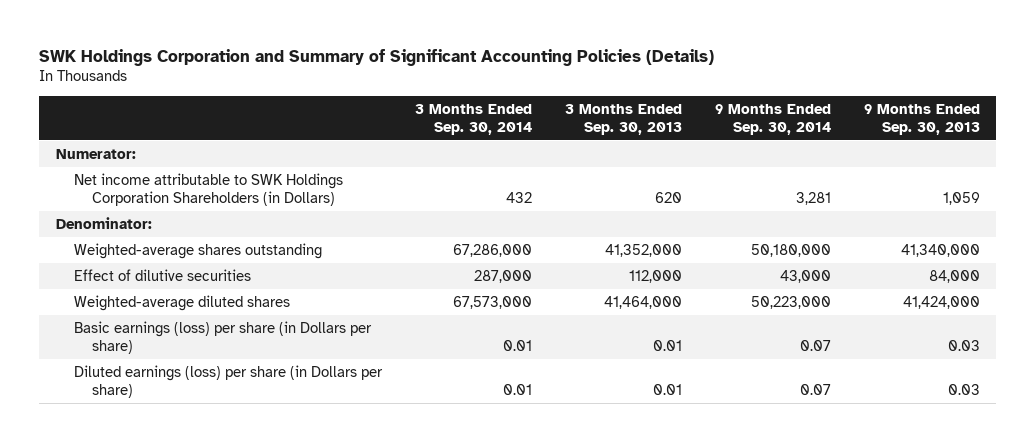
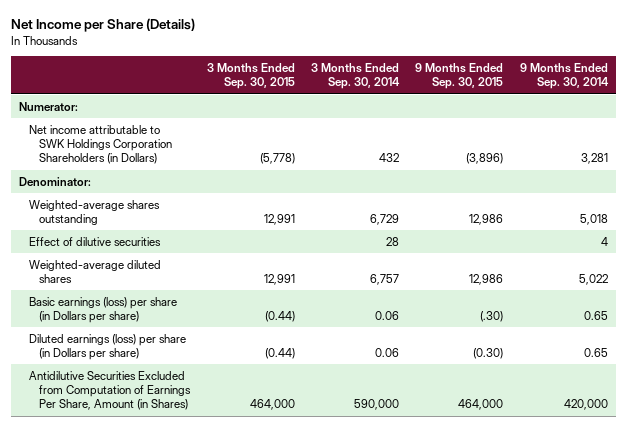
[39,48,715,66] SWK Holdings Corporation and Summary of Significant Accounting Policies (Details) -> [11,18,196,33] Net Income per Share (Details)
[564,103,682,135] 3 Months Ended Sep. 30, 2013 -> none
[863,103,980,135] 9 Months Ended Sep. 30, 2013 -> none
none -> [206,63,295,90] 3 Months Ended Sep. 30, 2015
none -> [415,63,504,90] 9 Months Ended Sep. 30, 2015
[452,244,532,258] 67,286,000 -> [369,214,399,226] 6,729
[750,244,831,258] 50,180,000 -> [579,214,608,226] 5,018
[473,270,532,284] 287,000 -> [385,236,399,246] 28
[779,270,831,284] 43,000 -> [600,236,608,246] 4
[452,296,532,310] 67,573,000 -> [369,274,399,286] 6,757
[750,296,831,310] 50,223,000 -> [578,274,608,286] 5,022
[502,340,532,352] 0.01 -> [374,311,399,321] 0.06
[799,340,831,352] 0.07 -> [583,311,608,321] 0.65
[502,384,532,396] 0.01 -> [374,348,399,358] 0.06
[799,384,831,396] 0.07 -> [583,348,608,358] 0.65
none -> [29,370,192,411] Antidilutive Securities Excluded from Computation of Earnings Per Share, Amount (in Shares)

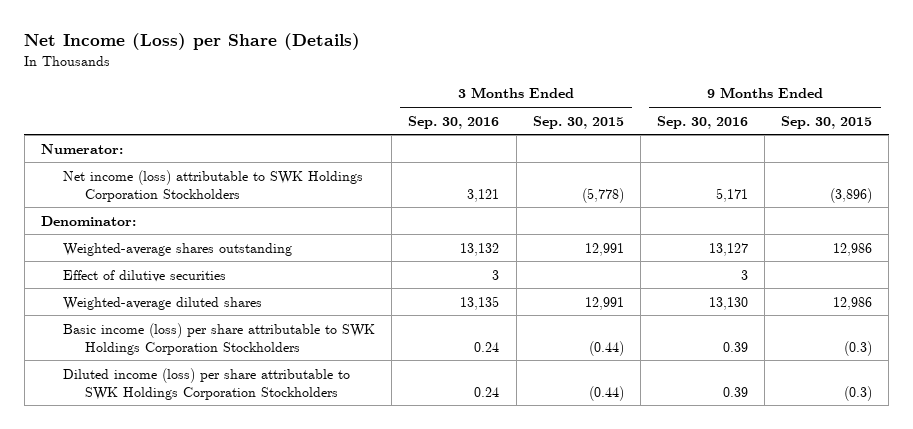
[11,18,196,33] Net Income per Share (Details) -> [24,33,361,51] Net Income (Loss) per Share (Details)
[310,63,400,90] 3 Months Ended Sep. 30, 2014 -> none
[519,63,609,90] 9 Months Ended Sep. 30, 2014 -> none
none -> [408,115,500,129] Sep. 30, 2016
none -> [657,115,749,129] Sep. 30, 2016
[29,124,173,165] Net income attributable to SWK Holdings Corporation Shareholders (in Dollars) -> [63,169,364,202] Net income (loss) attributable to SWK Holdings Corporation Stockholders
[29,370,192,411] Antidilutive Securities Excluded from Computation of Earnings Per Share, Amount (in Shares) -> none
[29,296,178,324] Basic earnings (loss) per share (in Dollars per share) -> [63,322,376,355] Basic income (loss) per share attributable to SWK Holdings Corporation Stockholders
[480,311,504,323] (.30) -> [844,340,873,356] (0.3)
[29,333,187,361] Diluted earnings (loss) per share (in Dollars per share) -> [63,367,351,400] Diluted income (loss) per share attributable to SWK Holdings Corporation Stockholders
[473,348,504,360] (0.30) -> [844,385,873,401] (0.3)

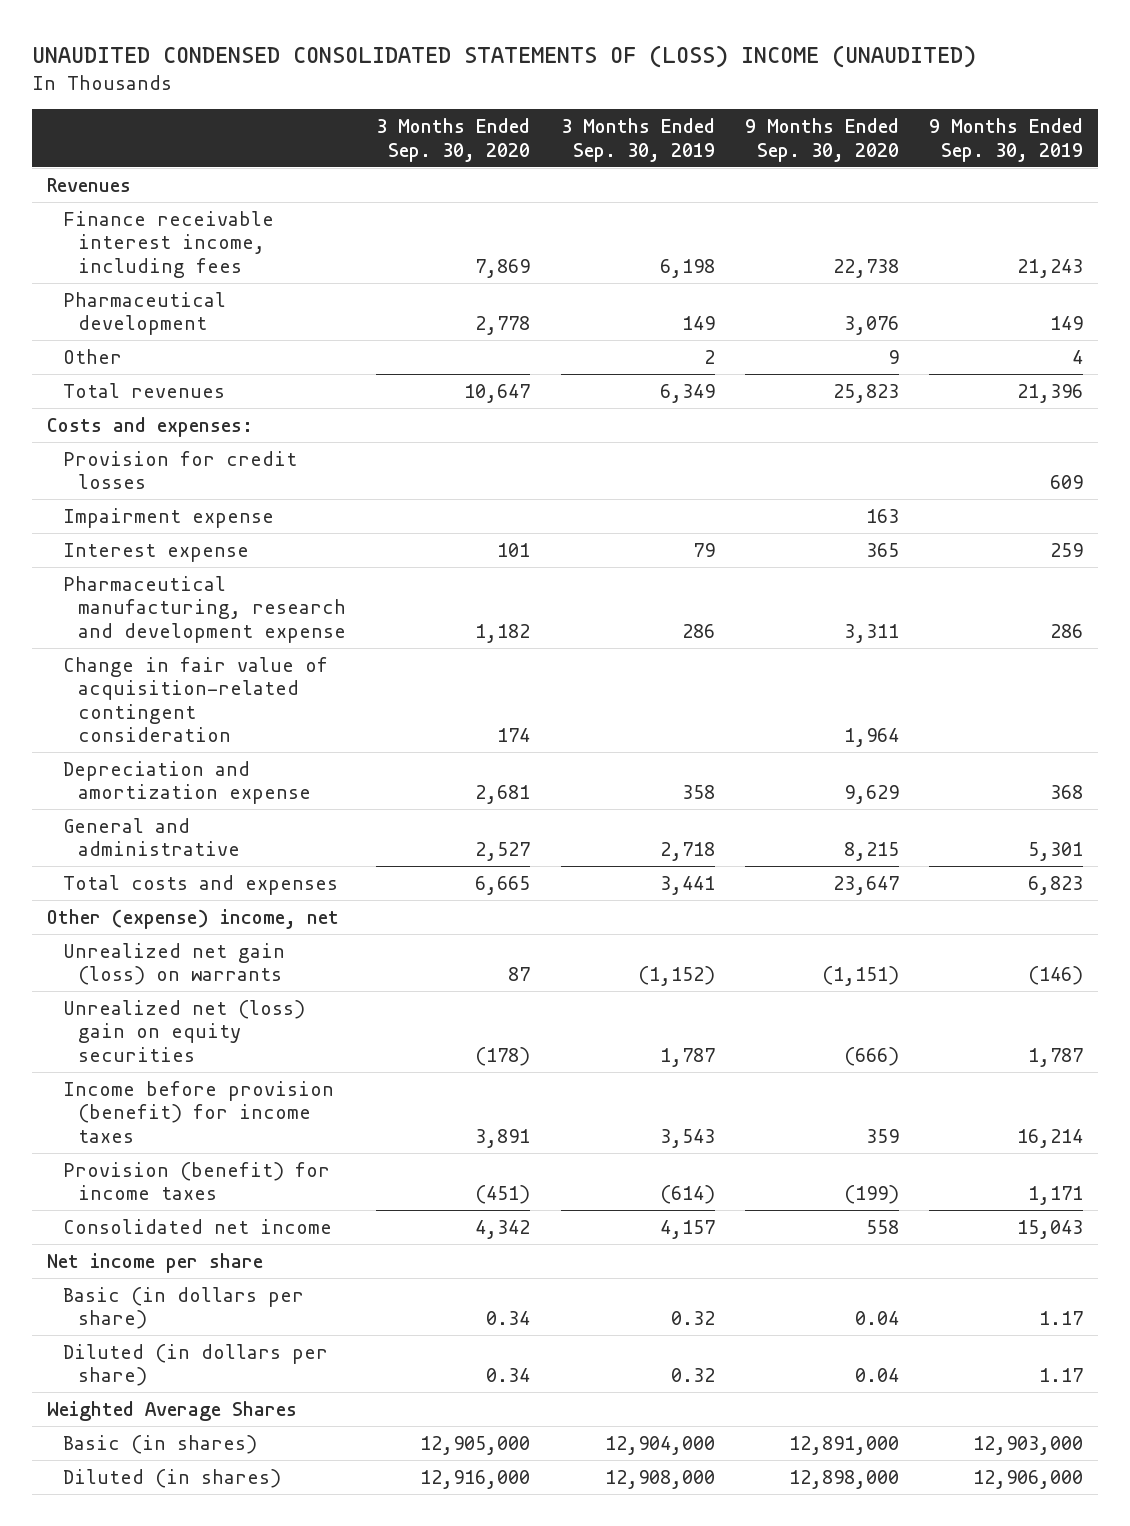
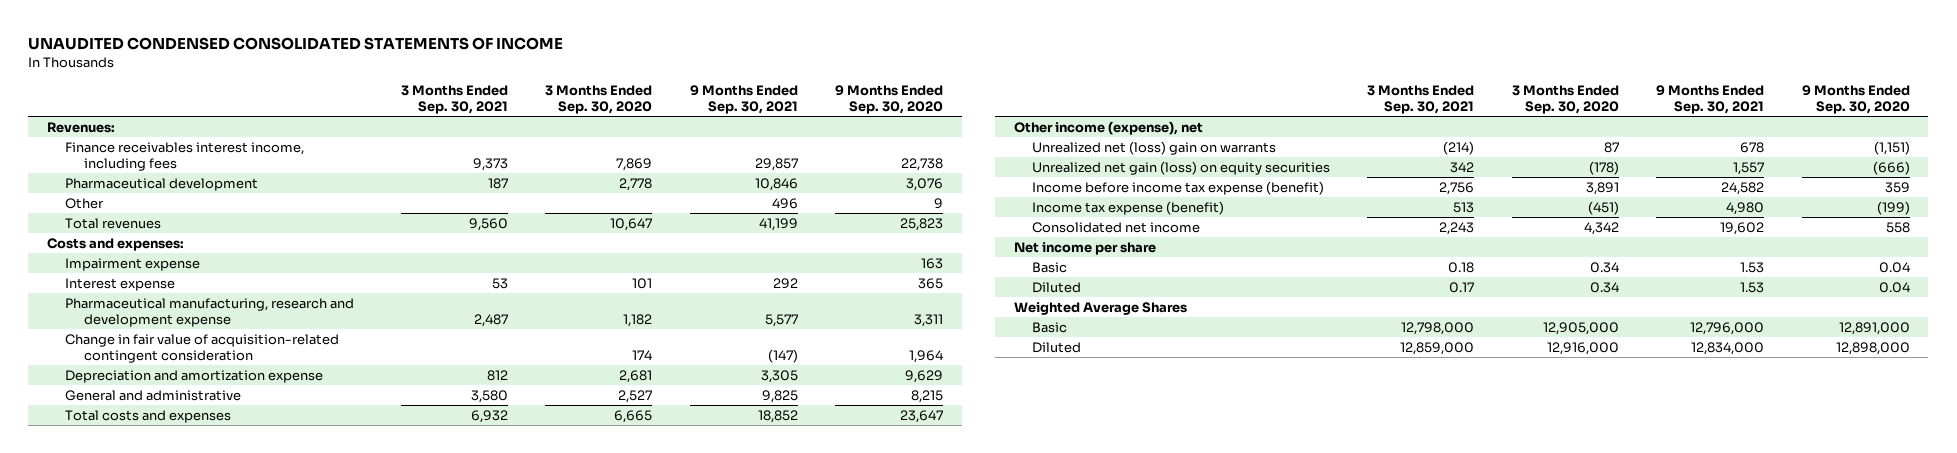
[31,44,976,68] UNAUDITED CONDENSED CONSOLIDATED STATEMENTS OF (LOSS) INCOME (UNAUDITED) -> [28,36,564,50] UNAUDITED CONDENSED CONSOLIDATED STATEMENTS OF INCOME
[560,118,715,162] 3 Months Ended Sep. 30, 2019 -> none
[928,118,1083,162] 9 Months Ended Sep. 30, 2019 -> none
none -> [400,84,508,114] 3 Months Ended Sep. 30, 2021
none -> [689,84,798,114] 9 Months Ended Sep. 30, 2021
[46,177,131,192] Revenues -> [47,121,116,133] Revenues:
[62,210,274,278] Finance receivable interest income, including fees -> [65,141,305,171] Finance receivables interest income, including fees
[62,450,297,490] Provision for credit losses -> none
[46,908,339,929] Other (expense) income, net -> [1013,120,1203,135] Other income (expense), net
[62,942,285,986] Unrealized net gain (loss) on warrants -> [1032,140,1277,155] Unrealized net (loss) gain on warrants
[62,999,305,1062] Unrealized net (loss) gain on equity securities -> [1032,160,1331,175] Unrealized net gain (loss) on equity securities
[62,1080,334,1143] Income before provision (benefit) for income taxes -> [1032,180,1325,195] Income before income tax expense (benefit)
[62,1161,330,1201] Provision (benefit) for income taxes -> [1032,200,1225,215] Income tax expense (benefit)
[62,1286,304,1330] Basic (in dollars per share) -> [1032,261,1068,273] Basic
[62,1343,328,1387] Diluted (in dollars per share) -> [1032,281,1082,293] Diluted
[62,1434,257,1454] Basic (in shares) -> [1032,321,1068,333] Basic
[62,1468,281,1488] Diluted (in shares) -> [1032,341,1082,353] Diluted

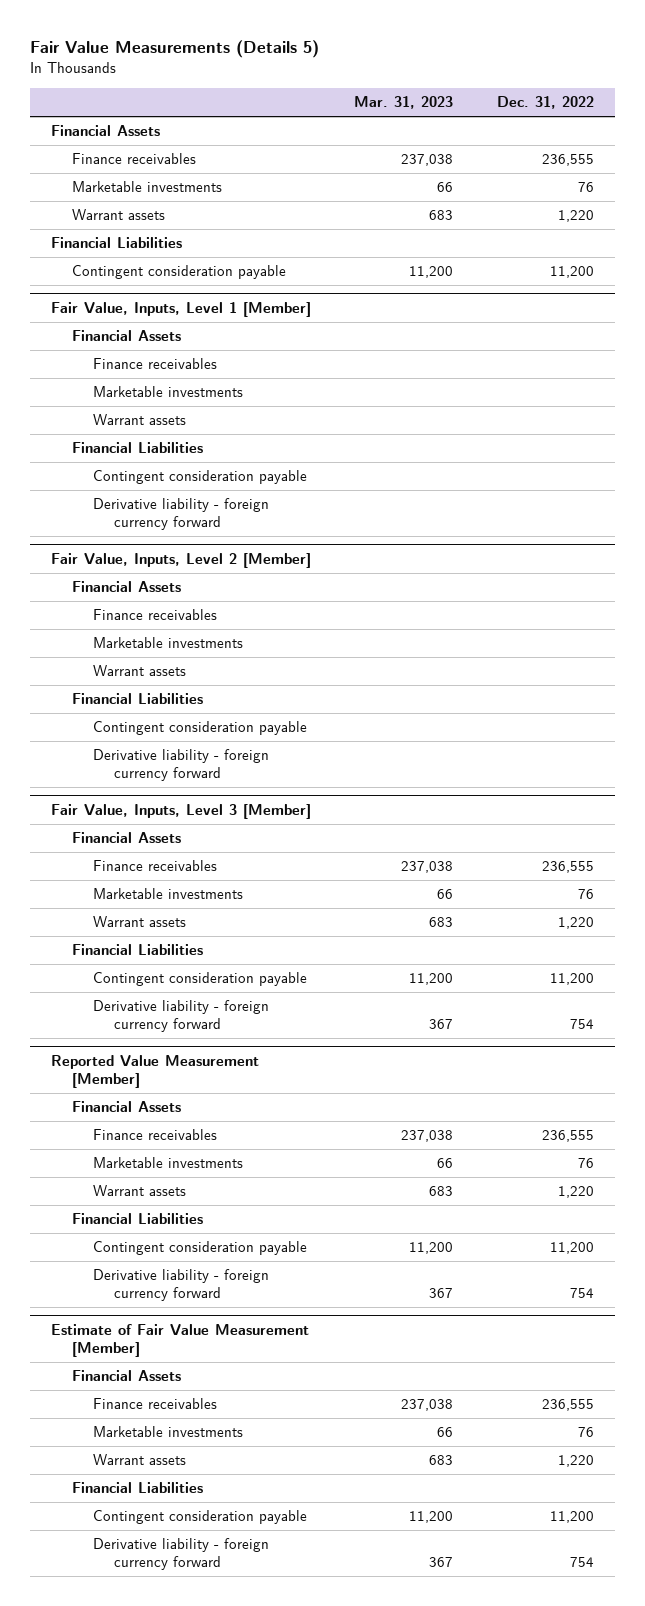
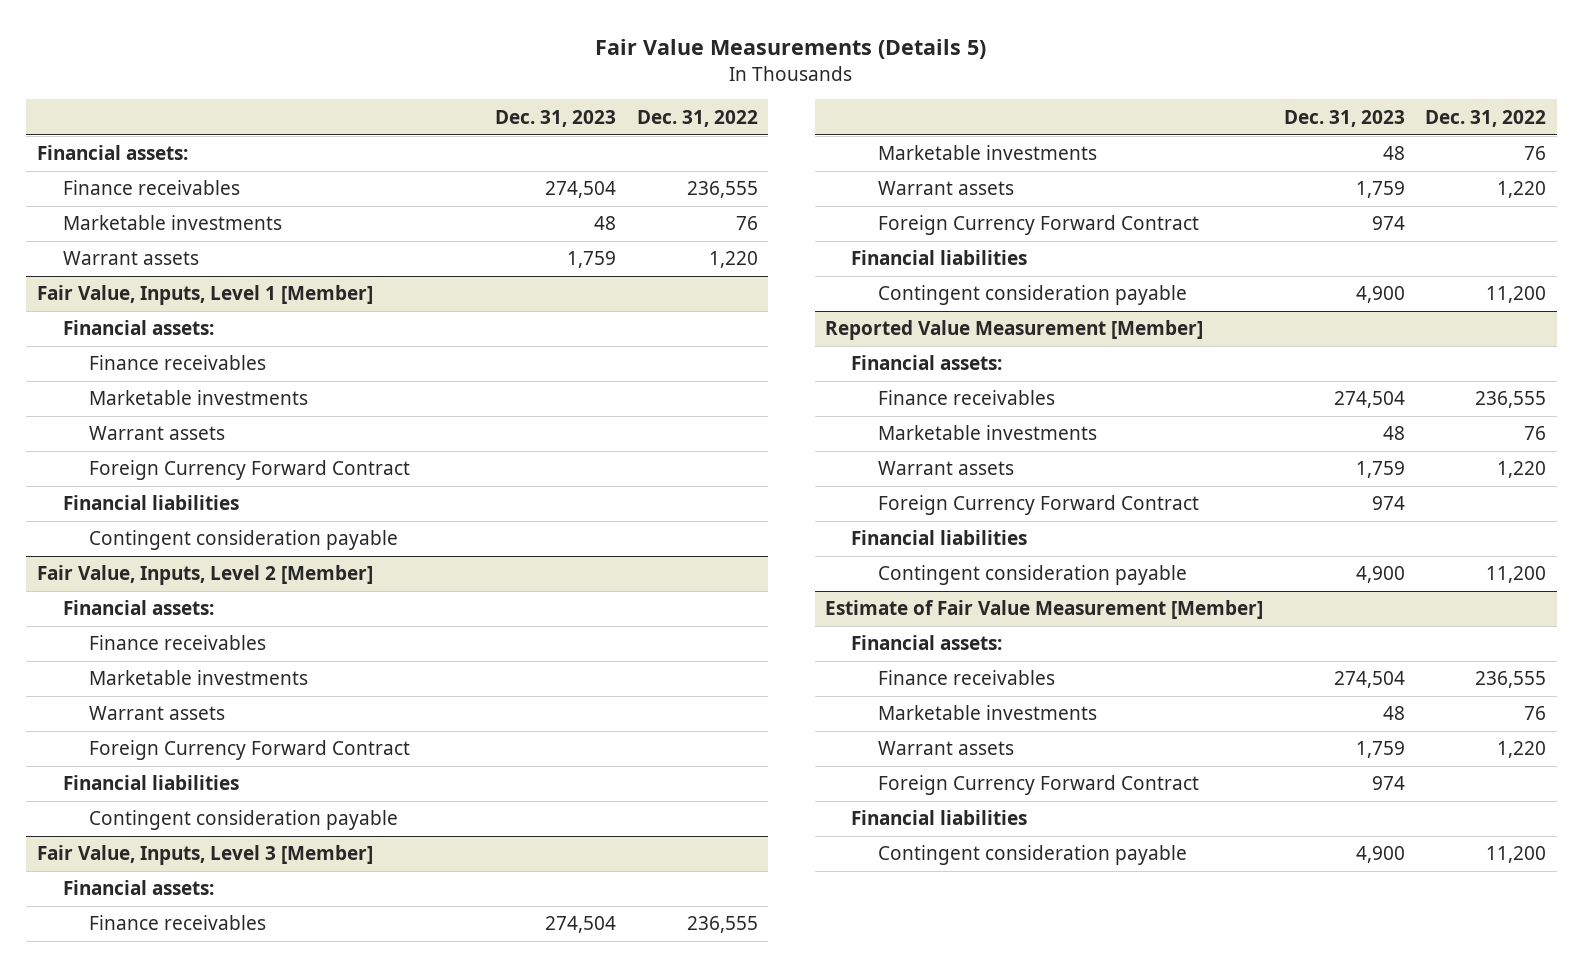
[354,96,454,110] Mar. 31, 2023 -> none
none -> [495,109,617,127] Dec. 31, 2023
[51,125,161,137] Financial Assets -> [36,145,188,161] Financial assets:
[51,237,183,249] Financial Liabilities -> none
[72,265,287,280] Contingent consideration payable -> none
[72,330,182,342] Financial Assets -> [62,320,214,336] Financial assets:
none -> [89,460,411,481] Foreign Currency Forward Contract
[72,442,204,454] Financial Liabilities -> [62,495,239,511] Financial liabilities
[93,498,270,530] Derivative liability - foreign currency forward -> none
[72,581,182,593] Financial Assets -> [62,600,214,616] Financial assets:
none -> [89,740,411,761] Foreign Currency Forward Contract
[72,693,204,705] Financial Liabilities -> [62,775,239,791] Financial liabilities
[93,749,270,781] Derivative liability - foreign currency forward -> none
[72,832,182,844] Financial Assets -> [62,880,214,896] Financial assets:
none -> [877,215,1199,236] Foreign Currency Forward Contract
[72,944,204,956] Financial Liabilities -> [851,250,1028,266] Financial liabilities
[93,1000,270,1032] Derivative liability - foreign currency forward -> none
[72,1101,182,1113] Financial Assets -> [851,355,1003,371] Financial assets:
none -> [877,495,1199,516] Foreign Currency Forward Contract
[72,1213,204,1225] Financial Liabilities -> [851,530,1028,546] Financial liabilities
[93,1269,270,1301] Derivative liability - foreign currency forward -> none
[72,1370,182,1382] Financial Assets -> [851,635,1003,651] Financial assets:
none -> [877,775,1199,796] Foreign Currency Forward Contract
[72,1482,204,1494] Financial Liabilities -> [851,810,1028,826] Financial liabilities
[93,1538,270,1570] Derivative liability - foreign currency forward -> none

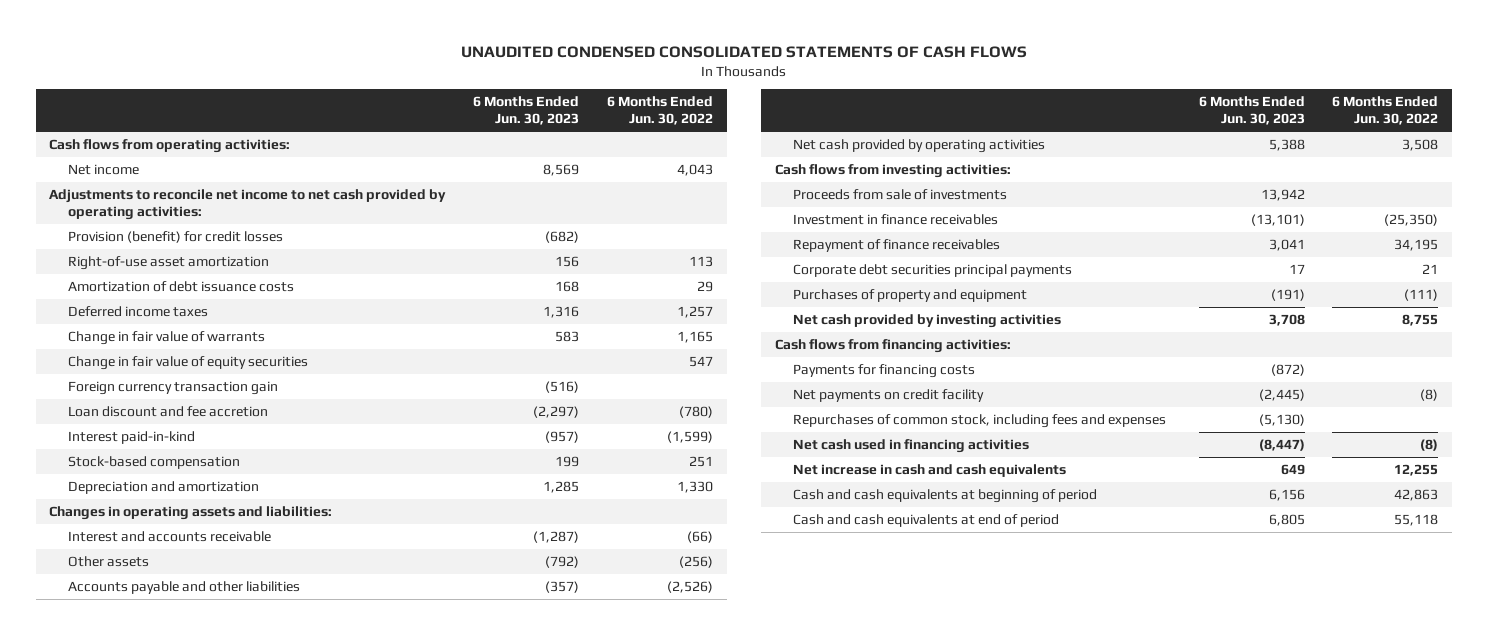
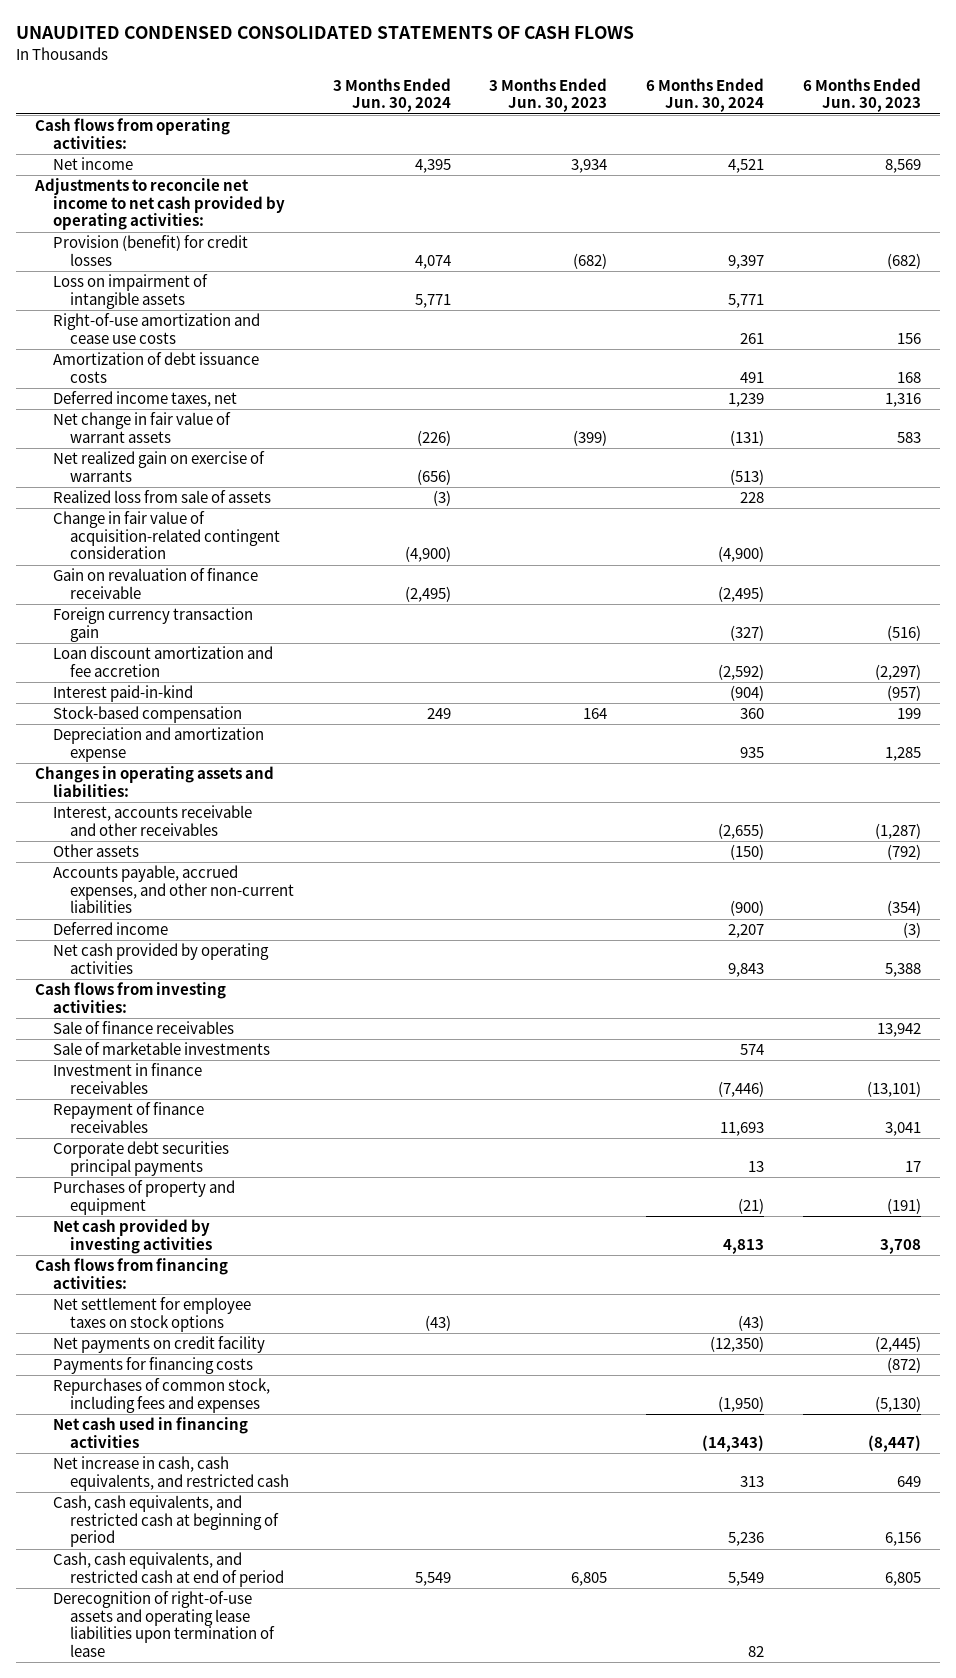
[606,96,713,126] 6 Months Ended Jun. 30, 2022 -> none
none -> [332,77,451,113] 3 Months Ended Jun. 30, 2024
none -> [489,77,608,113] 3 Months Ended Jun. 30, 2023
none -> [646,77,765,113] 6 Months Ended Jun. 30, 2024
none -> [52,274,208,309] Loss on impairment of intangible assets
[67,255,269,270] Right-of-use asset amortization -> [52,313,260,344] Right-of-use amortization and cease use costs
[67,355,308,370] Change in fair value of equity securities -> none
[67,305,208,317] Deferred income taxes -> [52,391,237,408] Deferred income taxes, net
[67,330,265,345] Change in fair value of warrants -> [52,412,231,443] Net change in fair value of warrant assets
none -> [52,451,265,482] Net realized gain on exercise of warrants
none -> [52,490,271,504] Realized loss from sale of assets
none -> [52,511,281,560] Change in fair value of acquisition-related contingent consideration
none -> [52,568,258,599] Gain on revaluation of finance receivable
[67,405,268,417] Loan discount and fee accretion -> [52,646,273,677] Loan discount amortization and fee accretion
[67,480,259,494] Depreciation and amortization -> [52,727,264,762] Depreciation and amortization expense
[67,530,271,542] Interest and accounts receivable -> [52,805,252,836] Interest, accounts receivable and other receivables
[67,580,300,594] Accounts payable and other liabilities -> [52,865,295,914] Accounts payable, accrued expenses, and other non-current liabilities
[545,580,580,593] (357) -> [886,900,921,917] (354)
none -> [52,922,168,936] Deferred income
[793,188,1008,200] Proceeds from sale of investments -> [52,1021,234,1035] Sale of finance receivables
none -> [52,1042,270,1056] Sale of marketable investments
none -> [52,1297,251,1332] Net settlement for employee taxes on stock options
[793,363,976,378] Payments for financing costs -> [52,1357,253,1375] Payments for financing costs
[793,463,1067,477] Net increase in cash and cash equivalents -> [52,1456,290,1491] Net increase in cash, cash equivalents, and restricted cash
[793,488,1098,503] Cash and cash equivalents at beginning of period -> [52,1495,280,1548] Cash, cash equivalents, and restricted cash at beginning of period
[793,513,1060,527] Cash and cash equivalents at end of period -> [52,1552,285,1587] Cash, cash equivalents, and restricted cash at end of period
none -> [52,1591,276,1657] Derecognition of right-of-use assets and operating lease liabilities upon termination of lease

